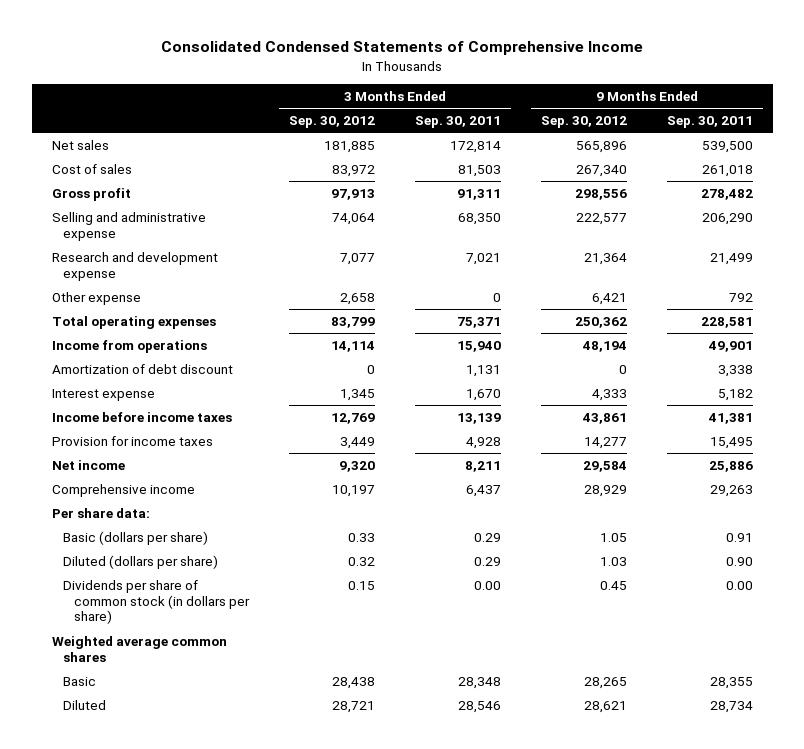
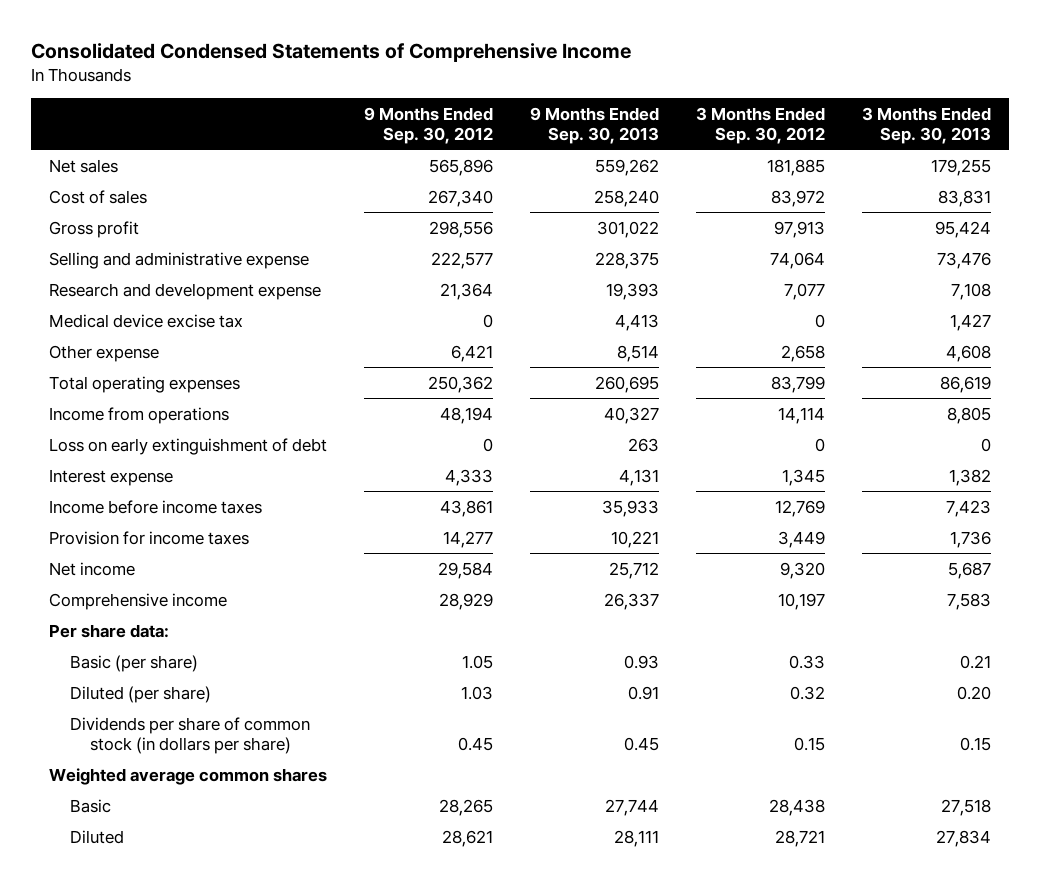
[414,116,501,129] Sep. 30, 2011 -> none
[666,116,753,129] Sep. 30, 2011 -> none
none -> [530,106,660,145] 9 Months Ended Sep. 30, 2013
none -> [861,106,991,145] 3 Months Ended Sep. 30, 2013
none -> [49,313,244,328] Medical device excise tax
[51,363,233,374] Amortization of debt discount -> none
none -> [49,437,328,455] Loss on early extinguishment of debt
[62,530,208,545] Basic (dollars per share) -> [69,654,198,672] Basic (per share)
[62,554,218,569] Diluted (dollars per share) -> [69,685,211,703] Diluted (per share)

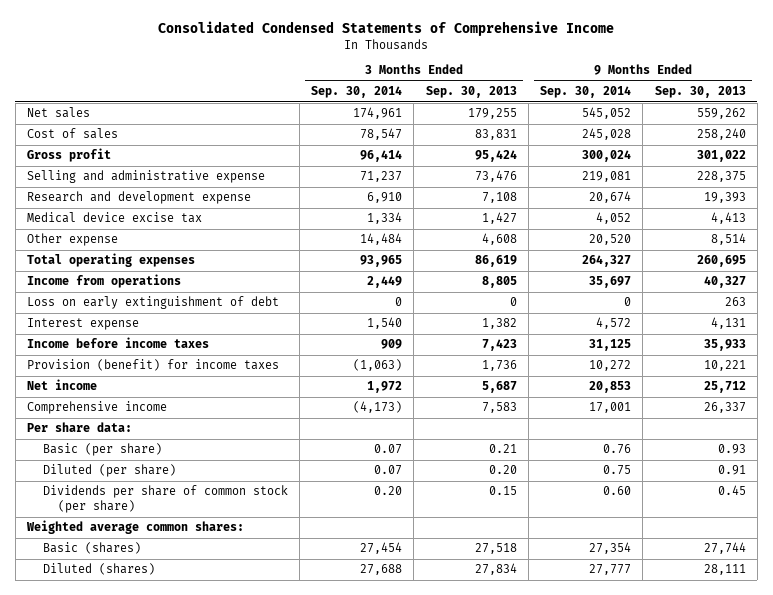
[364,106,494,145] 9 Months Ended Sep. 30, 2012 -> none
[695,106,825,145] 3 Months Ended Sep. 30, 2012 -> none
none -> [311,86,403,99] Sep. 30, 2014
none -> [540,86,632,99] Sep. 30, 2014
[49,530,250,545] Provision for income taxes -> [26,359,279,372] Provision (benefit) for income taxes
[69,716,310,755] Dividends per share of common stock (in dollars per share) -> [42,485,288,514] Dividends per share of common stock (per share)
[49,767,328,785] Weighted average common shares -> [25,520,244,535] Weighted average common shares:
[69,798,111,813] Basic -> [42,542,141,555] Basic (shares)
[69,829,124,844] Diluted -> [42,563,155,576] Diluted (shares)

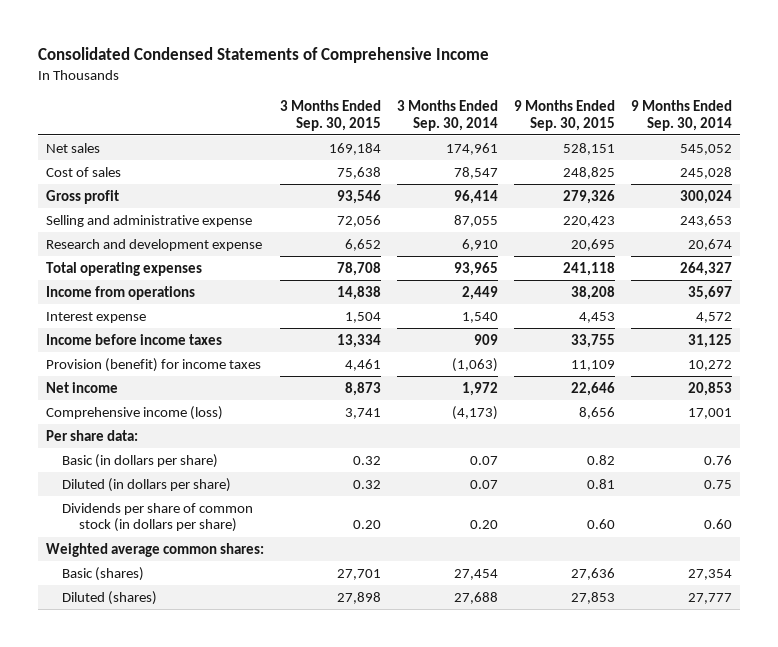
[425,86,517,99] Sep. 30, 2013 -> none
[654,86,746,99] Sep. 30, 2013 -> none
none -> [280,99,382,131] 3 Months Ended Sep. 30, 2015
none -> [514,99,616,131] 9 Months Ended Sep. 30, 2015
[360,171,403,183] 71,237 -> [454,214,499,227] 87,055
[582,171,632,183] 219,081 -> [680,214,733,227] 243,653
[26,212,202,224] Medical device excise tax -> none
[26,233,118,247] Other expense -> none
[26,296,279,310] Loss on early extinguishment of debt -> none
[26,401,167,415] Comprehensive income -> [46,405,224,420] Comprehensive income (loss)
[42,443,162,457] Basic (per share) -> [62,453,219,468] Basic (in dollars per share)
[42,464,176,478] Diluted (per share) -> [62,477,232,492] Diluted (in dollars per share)
[42,485,288,514] Dividends per share of common stock (per share) -> [62,502,254,533] Dividends per share of common stock (in dollars per share)

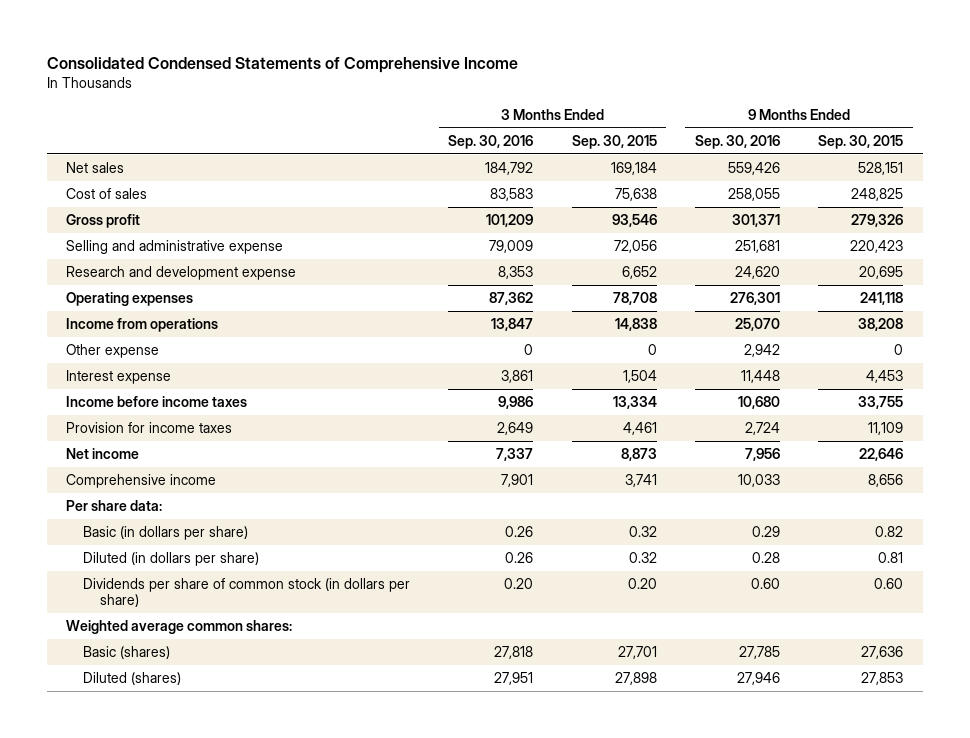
[397,99,499,131] 3 Months Ended Sep. 30, 2014 -> none
[631,99,733,131] 9 Months Ended Sep. 30, 2014 -> none
none -> [448,135,534,150] Sep. 30, 2016
none -> [695,135,781,150] Sep. 30, 2016
[46,261,203,276] Total operating expenses -> [66,292,194,307] Operating expenses
none -> [66,344,160,359] Other expense
[46,357,262,372] Provision (benefit) for income taxes -> [66,422,233,434] Provision for income taxes
[46,405,224,420] Comprehensive income (loss) -> [66,474,217,489] Comprehensive income

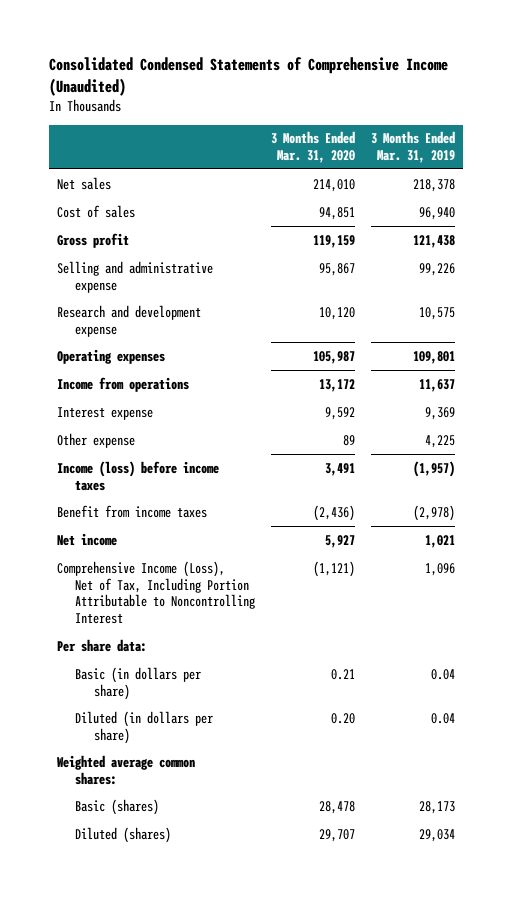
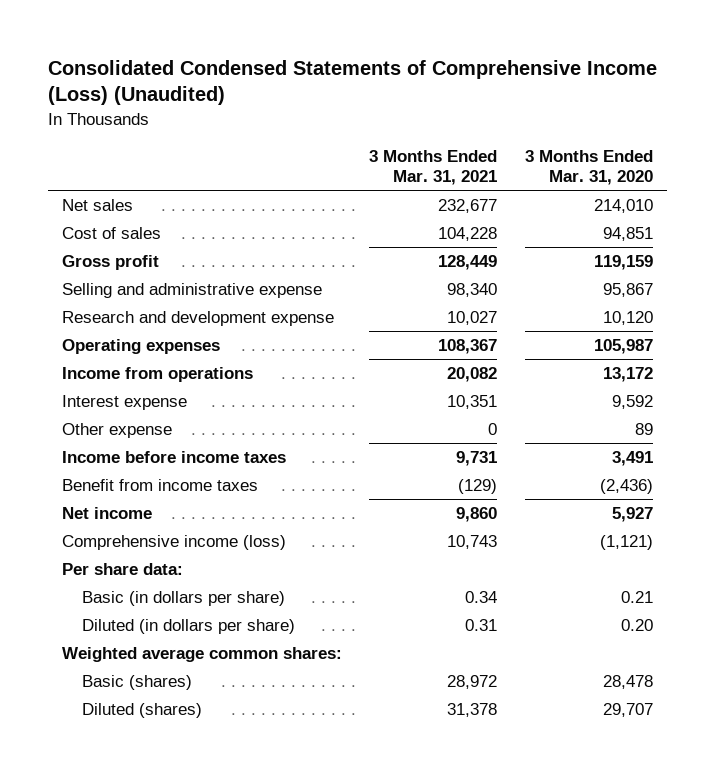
[48,57,448,96] Consolidated Condensed Statements of Comprehensive Income (Unaudited) -> [48,59,658,106] Consolidated Condensed Statements of Comprehensive Income (Loss) (Unaudited)
[371,131,456,164] 3 Months Ended Mar. 31, 2019 -> none
none -> [369,149,498,186] 3 Months Ended Mar. 31, 2021
[56,460,219,491] Income (loss) before income taxes -> [61,450,286,463] Income before income taxes
[56,560,256,625] Comprehensive Income (Loss), Net of Tax, Including Portion Attributable to Noncontrolling Interest -> [61,534,286,550] Comprehensive income (loss)

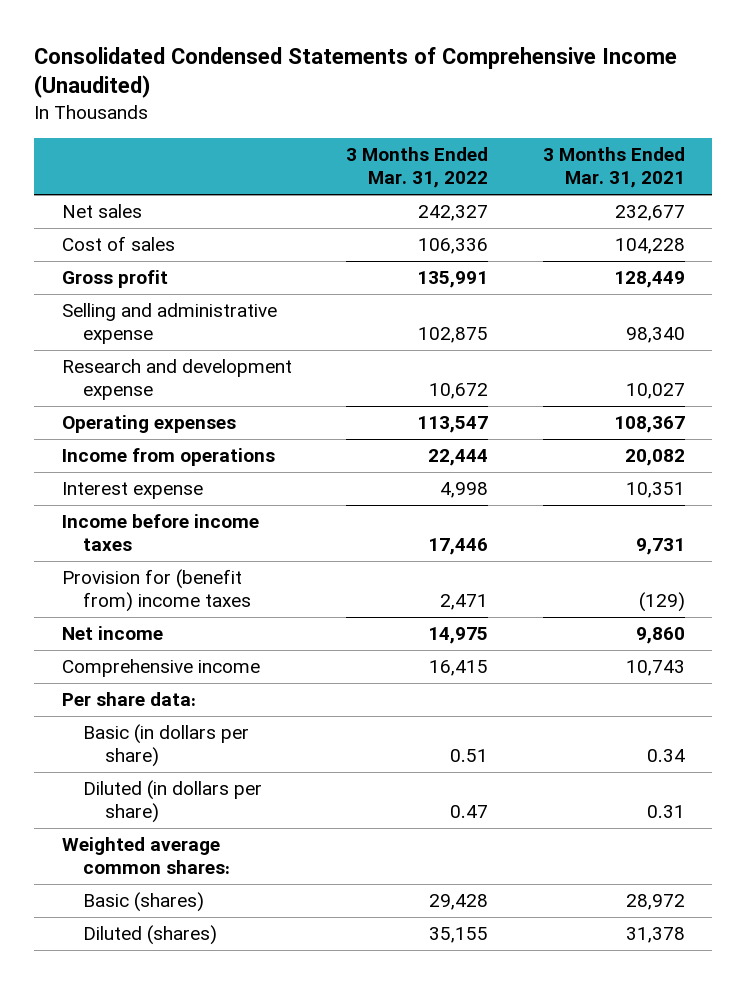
[48,59,658,106] Consolidated Condensed Statements of Comprehensive Income (Loss) (Unaudited) -> [34,46,678,99] Consolidated Condensed Statements of Comprehensive Income (Unaudited)
[524,149,653,186] 3 Months Ended Mar. 31, 2020 -> none
none -> [346,147,489,189] 3 Months Ended Mar. 31, 2022
[61,422,172,438] Other expense -> none
[61,478,258,491] Benefit from income taxes -> [61,569,252,613] Provision for (benefit from) income taxes
[61,534,286,550] Comprehensive income (loss) -> [61,659,260,678] Comprehensive income

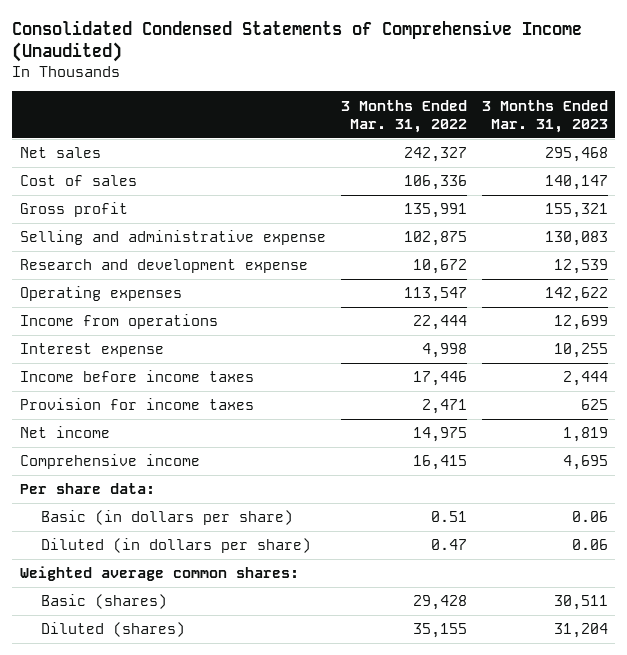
[542,147,685,189] 3 Months Ended Mar. 31, 2021 -> none
none -> [481,99,608,133] 3 Months Ended Mar. 31, 2023
[61,569,252,613] Provision for (benefit from) income taxes -> [19,398,254,411] Provision for income taxes

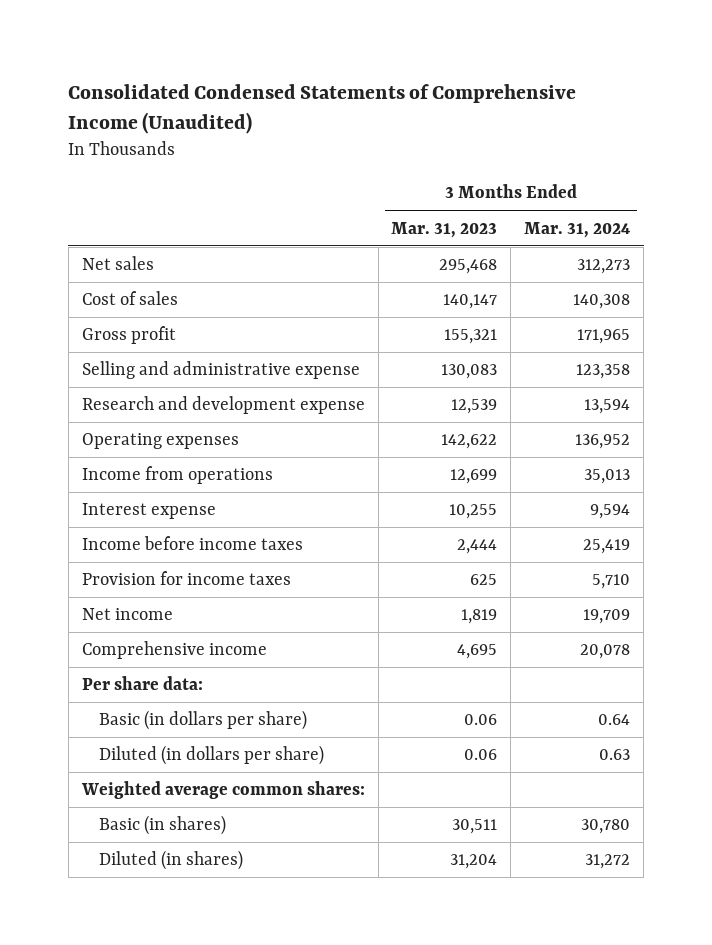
[340,99,467,133] 3 Months Ended Mar. 31, 2022 -> none
none -> [524,221,631,238] Mar. 31, 2024
[40,594,167,610] Basic (shares) -> [99,815,227,836] Basic (in shares)
[40,622,185,638] Diluted (shares) -> [99,850,244,871] Diluted (in shares)

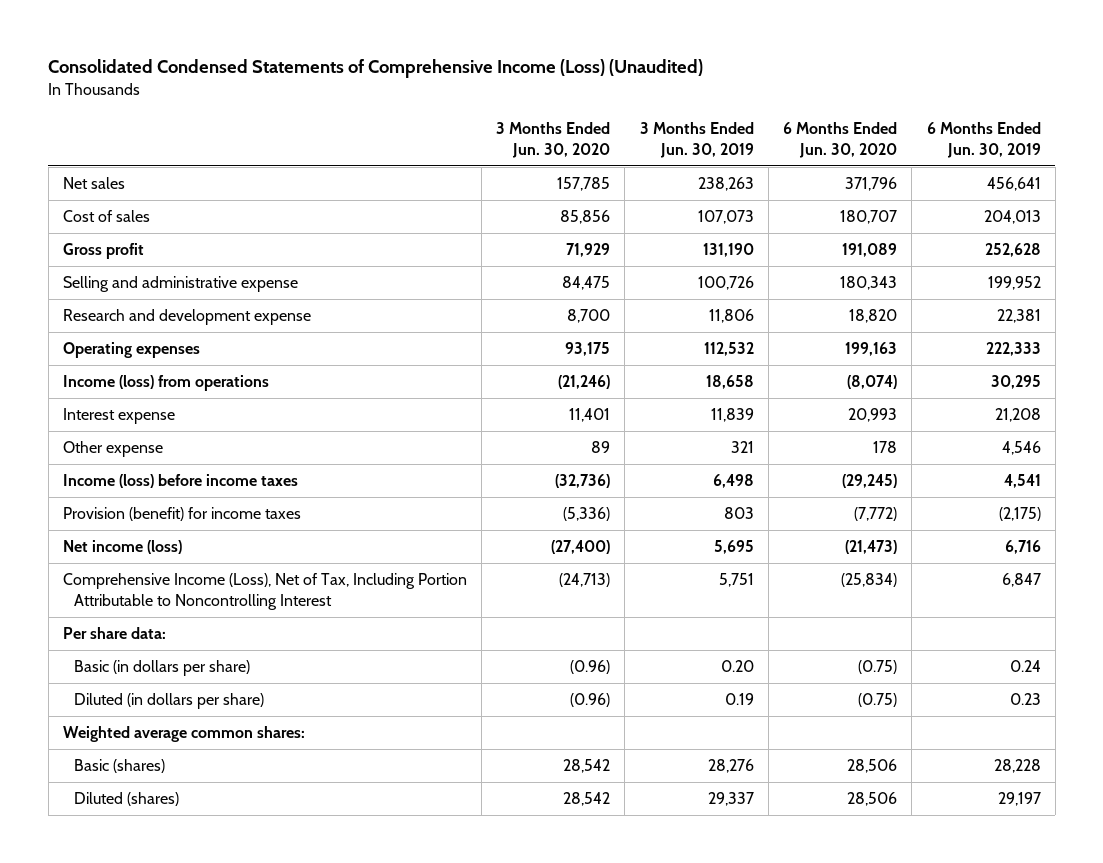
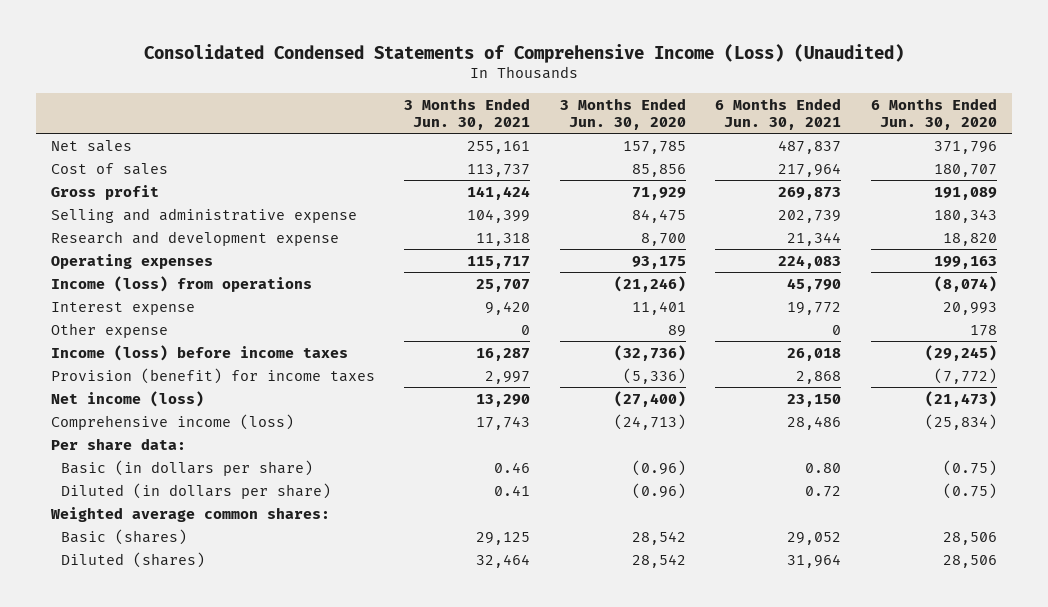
[639,121,754,158] 3 Months Ended Jun. 30, 2019 -> none
[926,121,1041,158] 6 Months Ended Jun. 30, 2019 -> none
none -> [404,97,531,130] 3 Months Ended Jun. 30, 2021
none -> [715,97,842,130] 6 Months Ended Jun. 30, 2021
[62,573,467,611] Comprehensive Income (Loss), Net of Tax, Including Portion Attributable to Noncontrolling Interest -> [50,413,294,430] Comprehensive income (loss)

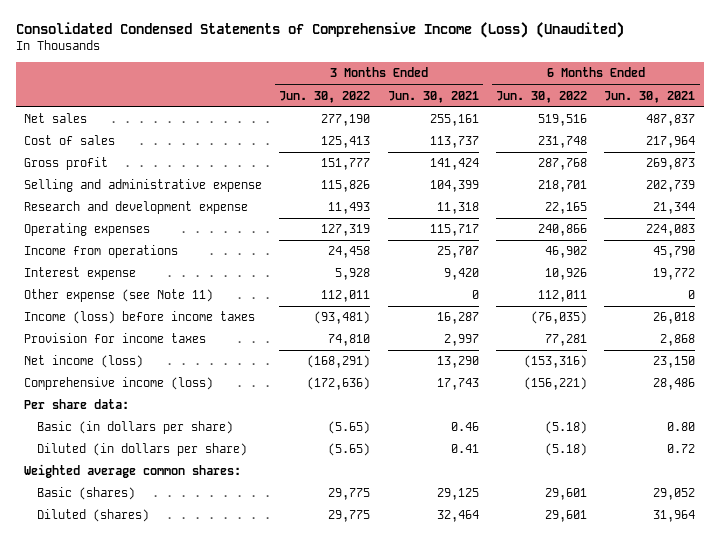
[559,97,686,130] 3 Months Ended Jun. 30, 2020 -> none
[871,97,998,130] 6 Months Ended Jun. 30, 2020 -> none
none -> [279,90,371,103] Jun. 30, 2022
none -> [496,90,588,103] Jun. 30, 2022
[50,275,312,292] Income (loss) from operations -> [24,245,179,259] Income from operations
[50,322,168,338] Other expense -> [24,289,214,303] Other expense (see Note 11)
[50,367,375,384] Provision (benefit) for income taxes -> [24,333,207,344] Provision for income taxes

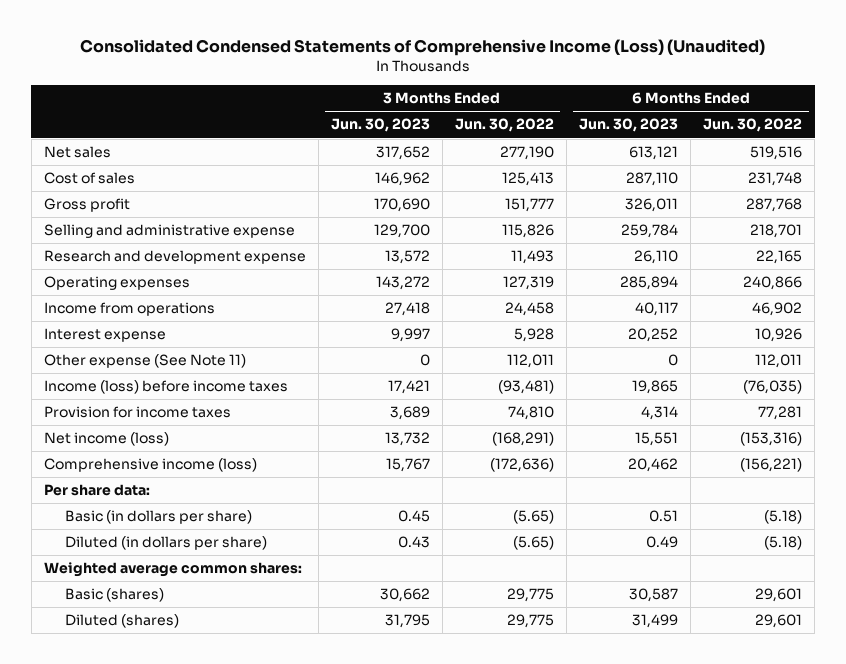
[387,90,479,103] Jun. 30, 2021 -> none
[604,90,696,103] Jun. 30, 2021 -> none
none -> [330,118,430,133] Jun. 30, 2023
none -> [579,118,679,133] Jun. 30, 2023
[24,289,214,303] Other expense (see Note 11) -> [43,354,246,369] Other expense (See Note 11)

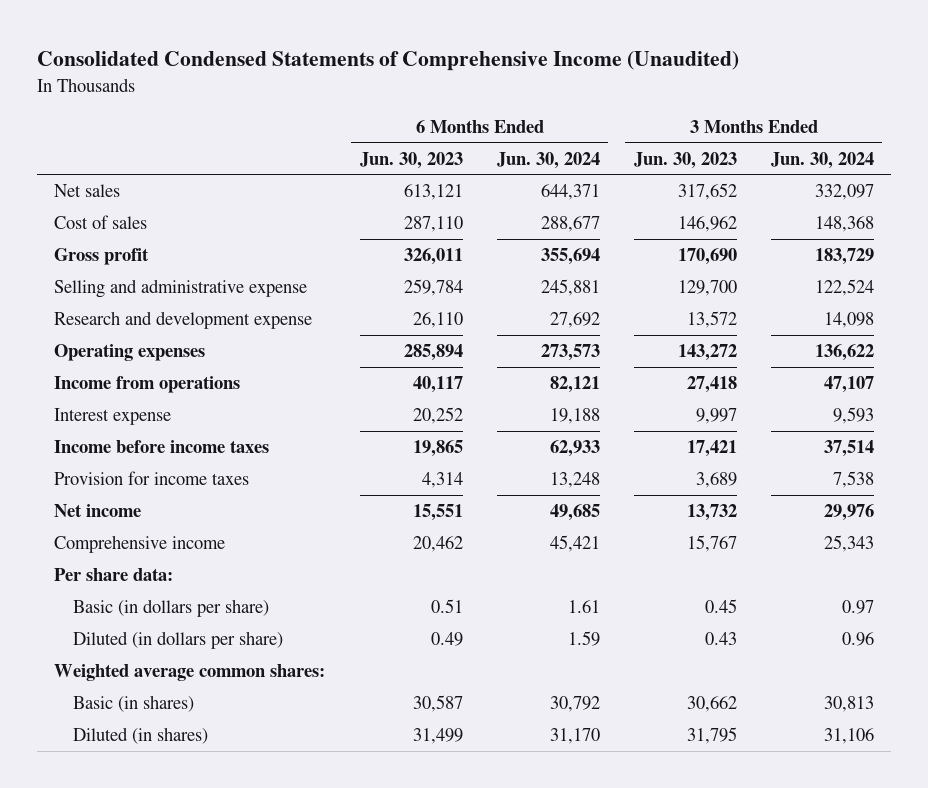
[79,39,765,57] Consolidated Condensed Statements of Comprehensive Income (Loss) (Unaudited) -> [37,51,740,72] Consolidated Condensed Statements of Comprehensive Income (Unaudited)
[454,118,554,133] Jun. 30, 2022 -> none
[703,118,803,133] Jun. 30, 2022 -> none
none -> [496,151,600,169] Jun. 30, 2024
none -> [770,151,874,169] Jun. 30, 2024
[43,354,246,369] Other expense (See Note 11) -> none
[43,380,288,395] Income (loss) before income taxes -> [54,440,270,454] Income before income taxes
[43,432,169,447] Net income (loss) -> [54,504,142,518] Net income
[43,458,257,473] Comprehensive income (loss) -> [54,535,226,554] Comprehensive income
[64,588,164,603] Basic (shares) -> [73,695,195,713] Basic (in shares)
[64,614,179,629] Diluted (shares) -> [73,727,209,745] Diluted (in shares)

